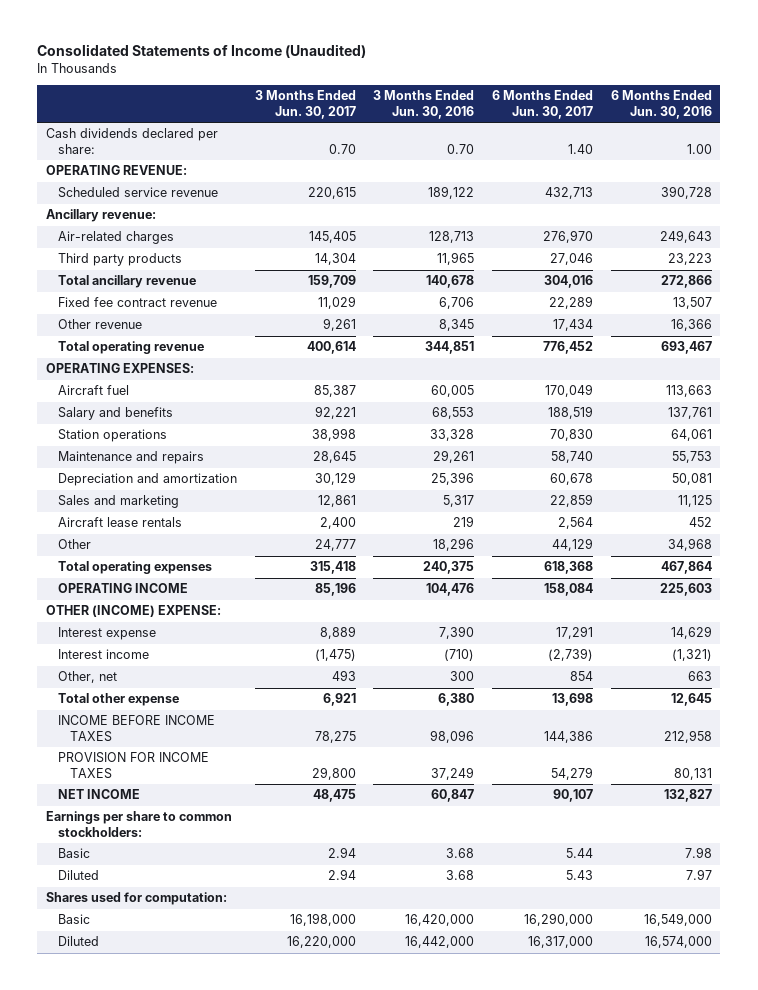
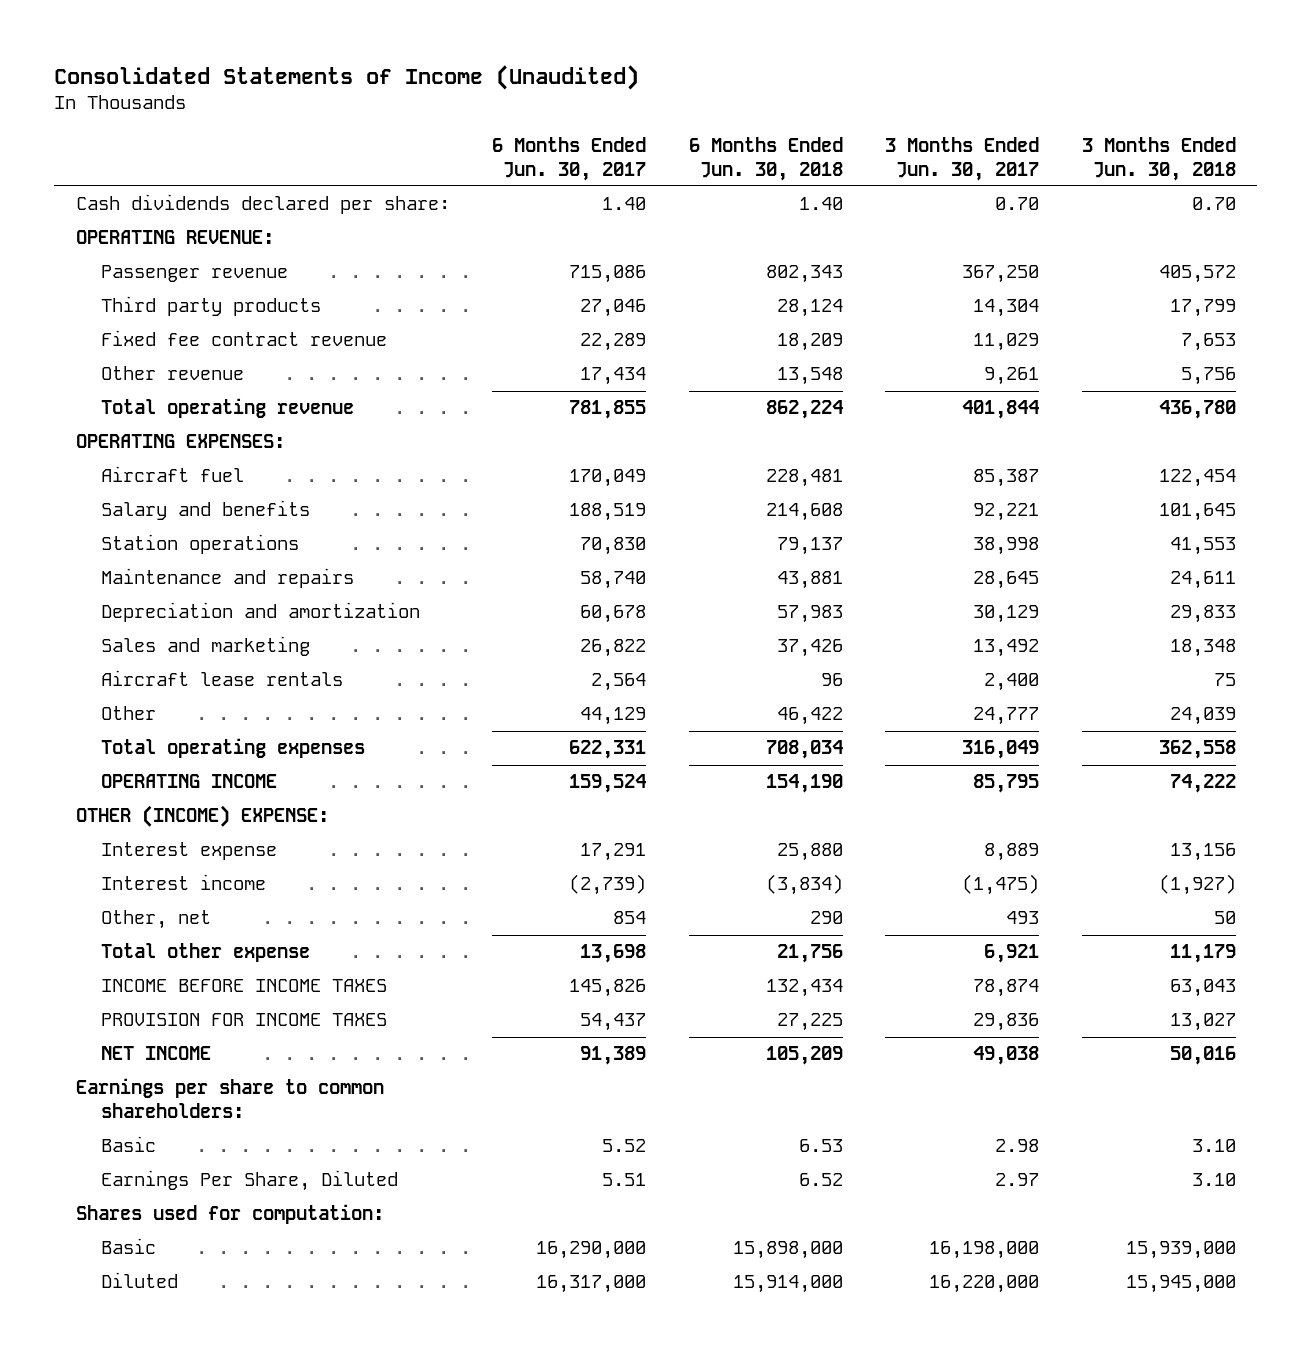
[373,90,475,119] 3 Months Ended Jun. 30, 2016 -> none
[610,90,712,119] 6 Months Ended Jun. 30, 2016 -> none
none -> [688,136,843,181] 6 Months Ended Jun. 30, 2018
none -> [1081,136,1236,181] 3 Months Ended Jun. 30, 2018
[46,209,157,223] Ancillary revenue: -> none
[57,231,174,245] Air-related charges -> none
[57,187,218,199] Scheduled service revenue -> [100,265,288,283] Passenger revenue
[307,187,356,200] 220,615 -> [962,265,1040,284] 367,250
[544,187,593,200] 432,713 -> [569,265,647,284] 715,086
[57,275,196,289] Total ancillary revenue -> none
[306,341,356,355] 400,614 -> [962,400,1040,420] 401,844
[542,341,593,355] 776,452 -> [569,400,647,420] 781,855
[317,495,356,508] 12,861 -> [973,639,1040,658] 13,492
[549,494,593,508] 22,859 -> [580,639,647,658] 26,822
[309,561,356,575] 315,418 -> [962,740,1040,760] 316,049
[543,561,593,575] 618,368 -> [569,740,647,760] 622,331
[314,583,356,597] 85,196 -> [973,774,1040,794] 85,795
[543,583,593,597] 158,084 -> [569,774,647,794] 159,524
[314,730,356,743] 78,275 -> [973,979,1040,998] 78,874
[543,730,593,743] 144,386 -> [569,979,647,998] 145,826
[311,766,356,780] 29,800 -> [973,1013,1040,1032] 29,836
[550,766,593,780] 54,279 -> [580,1013,647,1032] 54,437
[312,789,356,803] 48,475 -> [973,1046,1040,1066] 49,038
[552,789,593,803] 90,107 -> [580,1046,647,1066] 91,389
[46,811,233,837] Earnings per share to common stockholders: -> [75,1078,384,1119] Earnings per share to common shareholders:
[327,847,356,859] 2.94 -> [995,1139,1040,1153] 2.98
[565,848,593,859] 5.44 -> [602,1139,647,1153] 5.52
[57,870,99,881] Diluted -> [100,1170,398,1192] Earnings Per Share, Diluted
[327,869,356,881] 2.94 -> [995,1173,1040,1187] 2.97
[565,870,593,881] 5.43 -> [602,1173,647,1187] 5.51

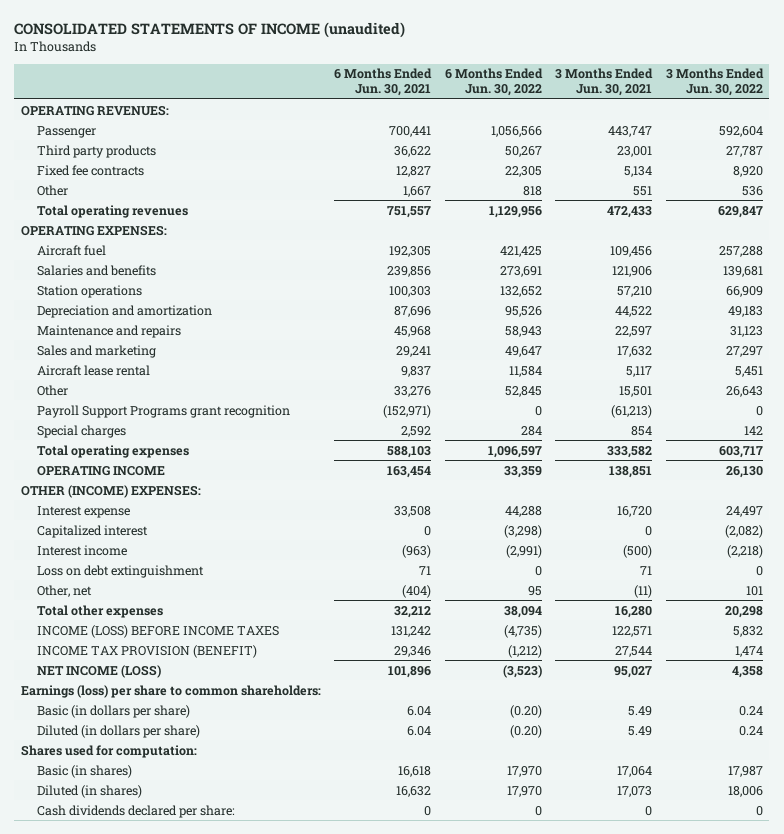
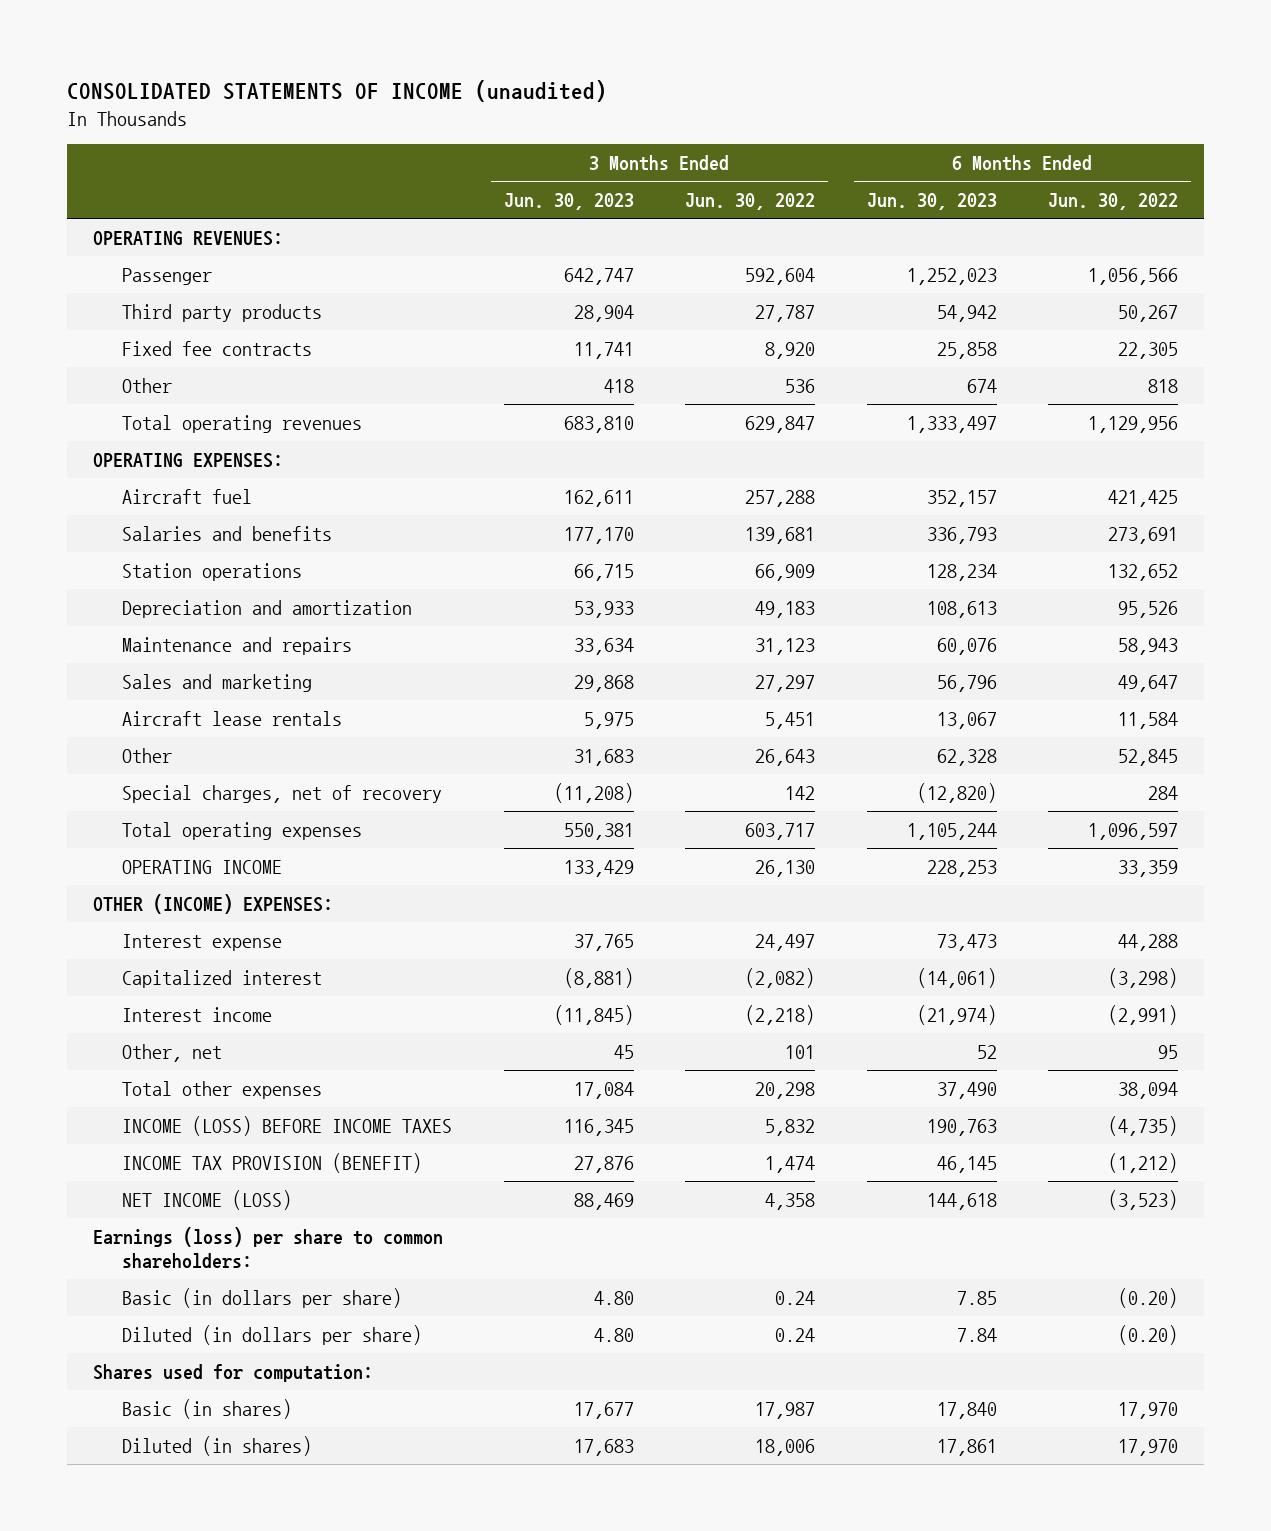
[334,68,433,97] 6 Months Ended Jun. 30, 2021 -> none
[555,68,654,97] 3 Months Ended Jun. 30, 2021 -> none
none -> [503,193,634,211] Jun. 30, 2023
none -> [866,193,997,211] Jun. 30, 2023
[36,364,150,376] Aircraft lease rental -> [122,710,343,726] Aircraft lease rentals
[36,404,290,418] Payroll Support Programs grant recognition -> none
[36,424,126,438] Special charges -> [122,784,443,803] Special charges, net of recovery
[36,564,204,578] Loss on debt extinguishment -> none
[36,804,235,818] Cash dividends declared per share: -> none

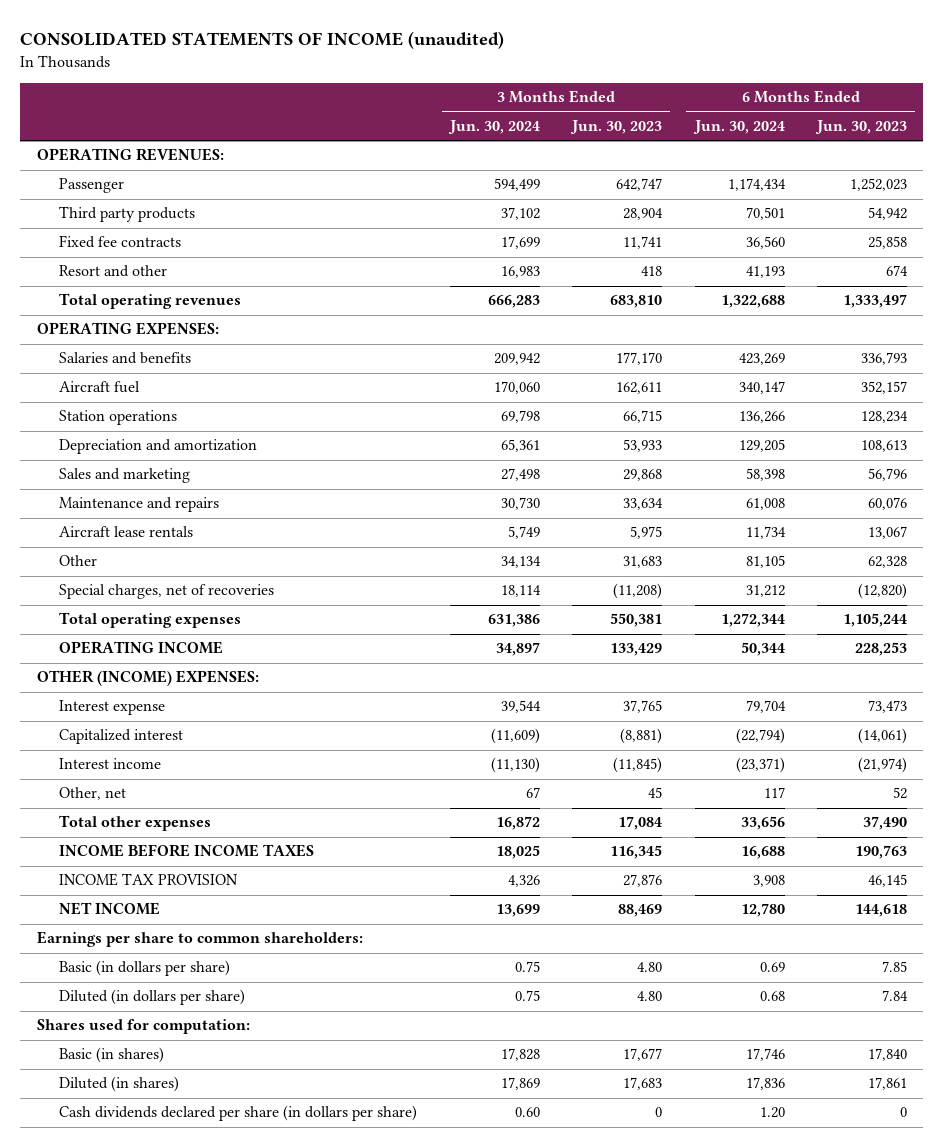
[685,193,816,211] Jun. 30, 2022 -> none
[1047,193,1178,211] Jun. 30, 2022 -> none
none -> [447,119,540,134] Jun. 30, 2024
none -> [692,119,785,134] Jun. 30, 2024
[122,377,173,393] Other -> [59,265,168,278] Resort and other
[122,488,253,504] Aircraft fuel -> [59,381,141,394] Aircraft fuel
[122,636,353,655] Maintenance and repairs -> [59,497,220,513] Maintenance and repairs
[122,784,443,803] Special charges, net of recovery -> [59,584,275,600] Special charges, net of recoveries
[122,1115,453,1136] INCOME (LOSS) BEFORE INCOME TAXES -> [59,844,315,858] INCOME BEFORE INCOME TAXES
[122,1152,423,1173] INCOME TAX PROVISION (BENEFIT) -> [59,873,239,887] INCOME TAX PROVISION
[122,1189,293,1210] NET INCOME (LOSS) -> [59,902,161,916] NET INCOME
[92,1226,443,1268] Earnings (loss) per share to common shareholders: -> [36,931,363,948] Earnings per share to common shareholders:
none -> [59,1105,418,1122] Cash dividends declared per share (in dollars per share)

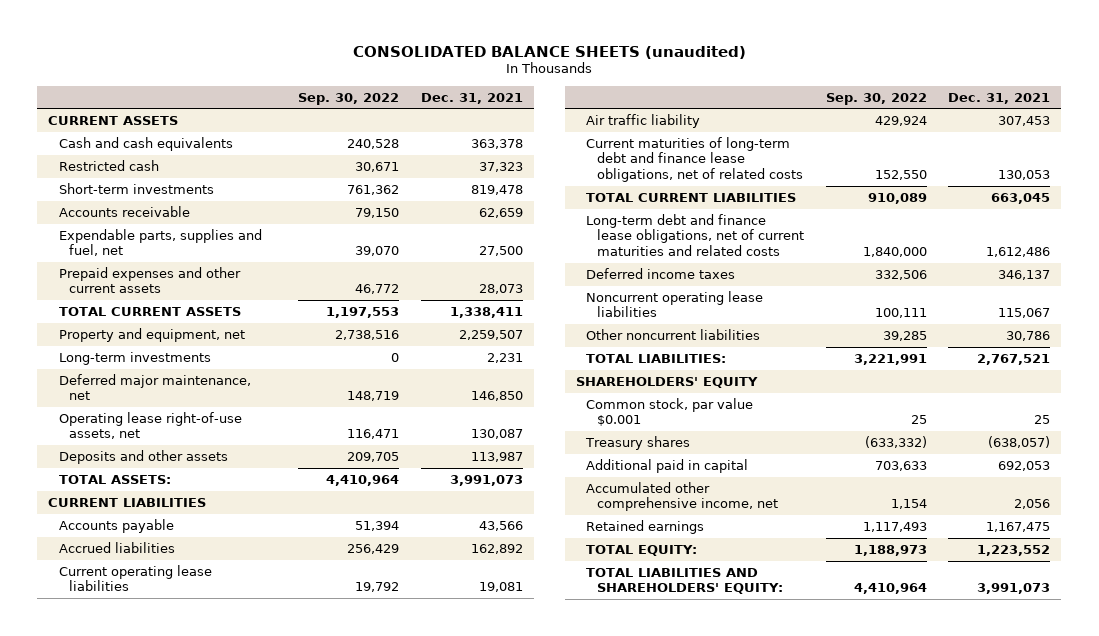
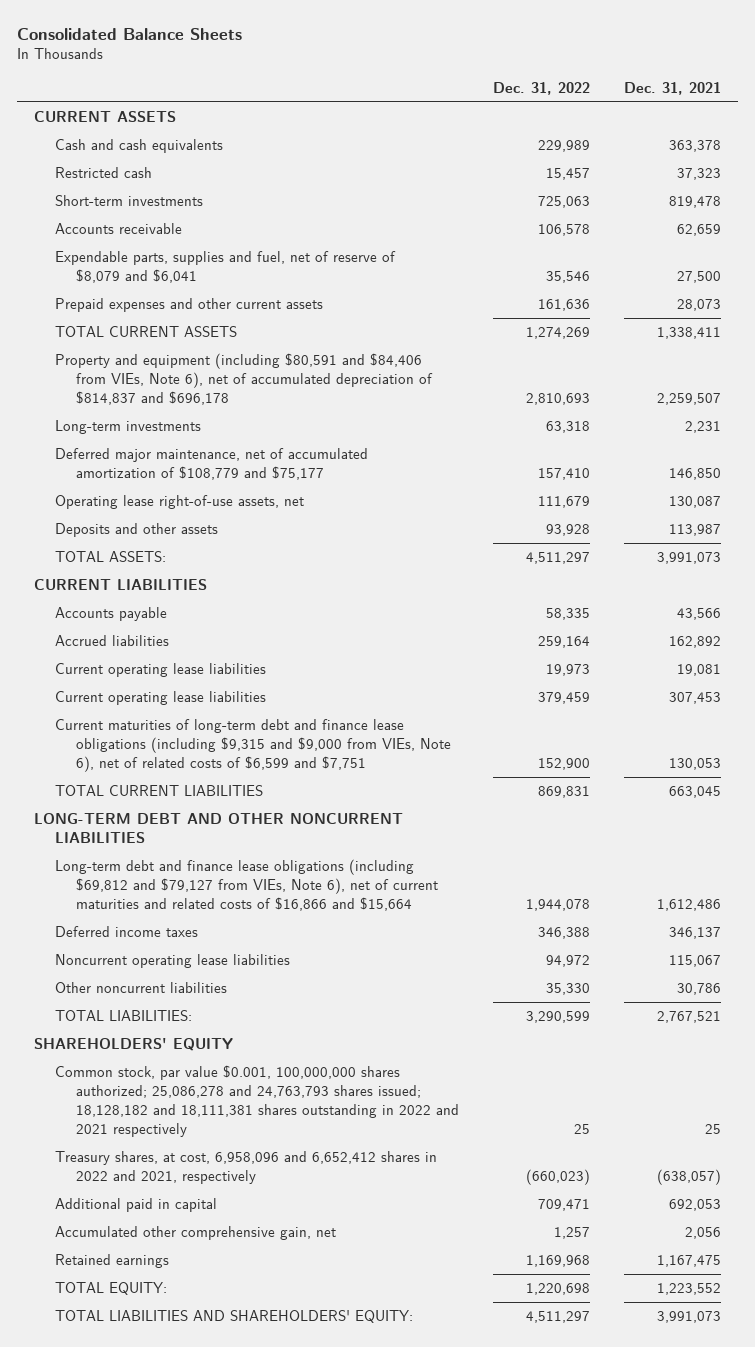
[353,45,747,59] CONSOLIDATED BALANCE SHEETS (unaudited) -> [16,27,242,40] Consolidated Balance Sheets
[298,92,400,105] Sep. 30, 2022 -> none
none -> [492,81,590,95] Dec. 31, 2022
[58,228,262,257] Expendable parts, supplies and fuel, net -> [54,251,396,283] Expendable parts, supplies and fuel, net of reserve of $8,079 and $6,041
[58,327,245,342] Property and equipment, net -> [54,353,433,405] Property and equipment (including $80,591 and $84,406 from VIEs, Note 6), net of accumulated depreciation of $814,837 and $696,178
[58,373,251,401] Deferred major maintenance, net -> [54,448,368,480] Deferred major maintenance, net of accumulated amortization of $108,779 and $75,177
[586,113,701,128] Air traffic liability -> [54,691,266,706] Current operating lease liabilities
[586,136,803,182] Current maturities of long-term debt and finance lease obligations, net of related costs -> [54,719,451,772] Current maturities of long-term debt and finance lease obligations (including $9,315 and $9,000 from VIEs, Note 6), net of related costs of $6,599 and $7,751
none -> [34,813,404,843] LONG-TERM DEBT AND OTHER NONCURRENT LIABILITIES
[586,213,804,256] Long-term debt and finance lease obligations, net of current maturities and related costs -> [54,859,438,911] Long-term debt and finance lease obligations (including $69,812 and $79,127 from VIEs, Note 6), net of current maturities and related costs of $16,866 and $15,664
[586,397,754,427] Common stock, par value $0.001 -> [54,1065,459,1137] Common stock, par value $0.001, 100,000,000 shares authorized; 25,086,278 and 24,763,793 shares issued; 18,128,182 and 18,111,381 shares outstanding in 2022 and 2021 respectively
[585,435,691,450] Treasury shares -> [54,1151,437,1184] Treasury shares, at cost, 6,958,096 and 6,652,412 shares in 2022 and 2021, respectively
[586,481,778,512] Accumulated other comprehensive income, net -> [54,1226,336,1241] Accumulated other comprehensive gain, net

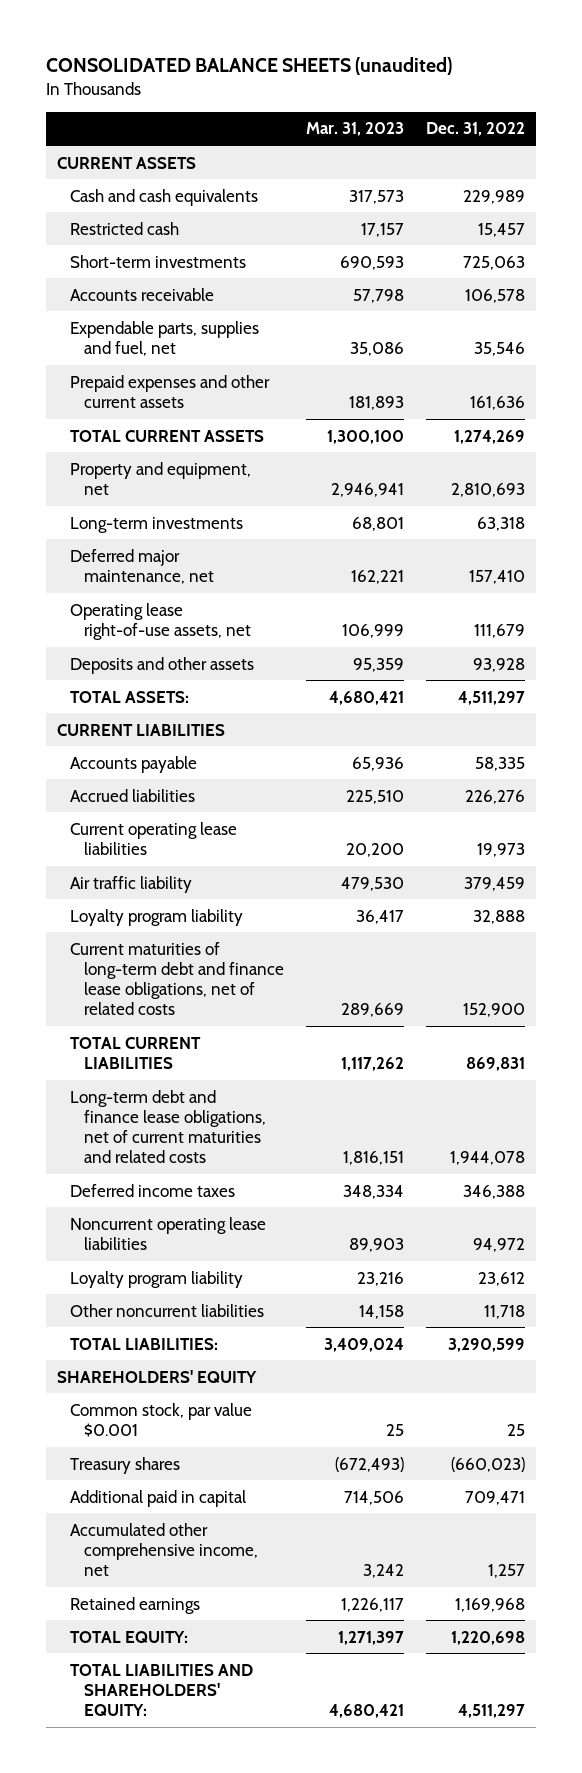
[16,27,242,40] Consolidated Balance Sheets -> [46,57,453,76] CONSOLIDATED BALANCE SHEETS (unaudited)
[623,81,721,95] Dec. 31, 2021 -> none
none -> [305,122,404,137] Mar. 31, 2023
[54,251,396,283] Expendable parts, supplies and fuel, net of reserve of $8,079 and $6,041 -> [70,320,260,356] Expendable parts, supplies and fuel, net
[54,353,433,405] Property and equipment (including $80,591 and $84,406 from VIEs, Note 6), net of accumulated depreciation of $814,837 and $696,178 -> [70,461,252,495] Property and equipment, net
[54,448,368,480] Deferred major maintenance, net of accumulated amortization of $108,779 and $75,177 -> [70,548,214,584] Deferred major maintenance, net
[537,636,590,649] 259,164 -> [464,789,525,804] 226,276
[54,691,266,706] Current operating lease liabilities -> [70,875,193,893] Air traffic liability
none -> [70,908,244,926] Loyalty program liability
[54,719,451,772] Current maturities of long-term debt and finance lease obligations (including $9,315 and $9,000 from VIEs, Note 6), net of related costs of $6,599 and $7,751 -> [70,941,284,1015] Current maturities of long-term debt and finance lease obligations, net of related costs
[34,813,404,843] LONG-TERM DEBT AND OTHER NONCURRENT LIABILITIES -> none
[54,859,438,911] Long-term debt and finance lease obligations (including $69,812 and $79,127 from VIEs, Note 6), net of current maturities and related costs of $16,866 and $15,664 -> [70,1089,266,1163] Long-term debt and finance lease obligations, net of current maturities and related costs
none -> [70,1270,244,1288] Loyalty program liability
[545,983,590,996] 35,330 -> [483,1304,525,1319] 11,718
[54,1065,459,1137] Common stock, par value $0.001, 100,000,000 shares authorized; 25,086,278 and 24,763,793 shares issued; 18,128,182 and 18,111,381 shares outstanding in 2022 and 2021 respectively -> [70,1402,253,1437] Common stock, par value $0.001
[54,1151,437,1184] Treasury shares, at cost, 6,958,096 and 6,652,412 shares in 2022 and 2021, respectively -> [70,1456,181,1474] Treasury shares
[54,1226,336,1241] Accumulated other comprehensive gain, net -> [70,1522,258,1576] Accumulated other comprehensive income, net

